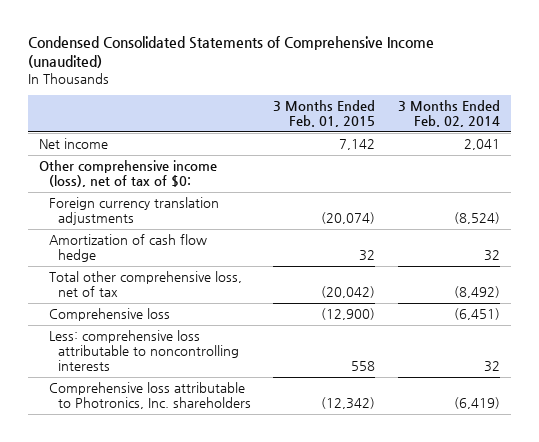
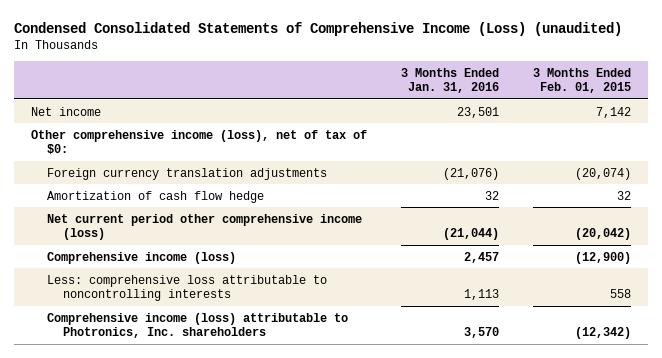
[28,36,435,69] Condensed Consolidated Statements of Comprehensive Income (unaudited) -> [13,21,622,36] Condensed Consolidated Statements of Comprehensive Income (Loss) (unaudited)
[398,100,501,128] 3 Months Ended Feb. 02, 2014 -> none
none -> [400,67,499,94] 3 Months Ended Jan. 31, 2016
[48,271,242,298] Total other comprehensive loss, net of tax -> [47,213,363,240] Net current period other comprehensive income (loss)
[48,308,170,322] Comprehensive loss -> [47,251,237,264] Comprehensive income (loss)
[48,382,251,410] Comprehensive loss attributable to Photronics, Inc. shareholders -> [47,312,349,338] Comprehensive income (loss) attributable to Photronics, Inc. shareholders

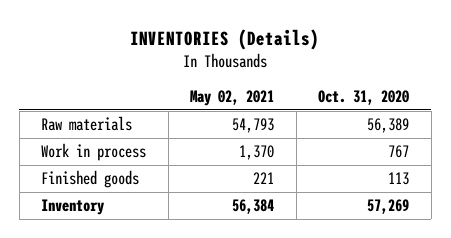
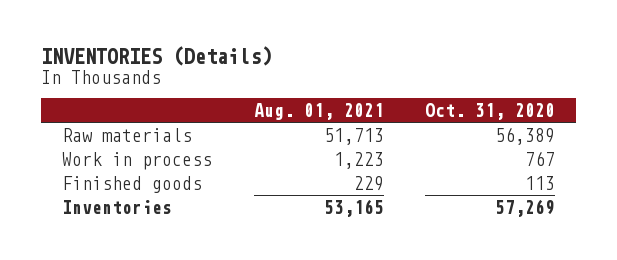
[190,90,275,107] May 02, 2021 -> none
none -> [253,102,384,120] Aug. 01, 2021
[41,199,105,216] Inventory -> [62,199,173,214] Inventories

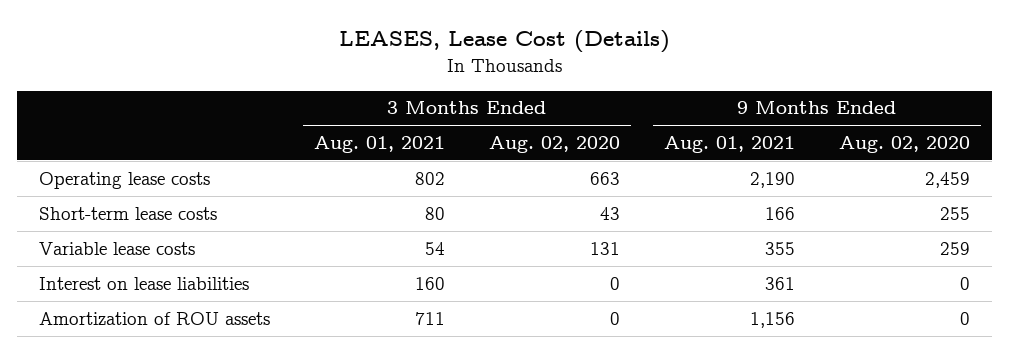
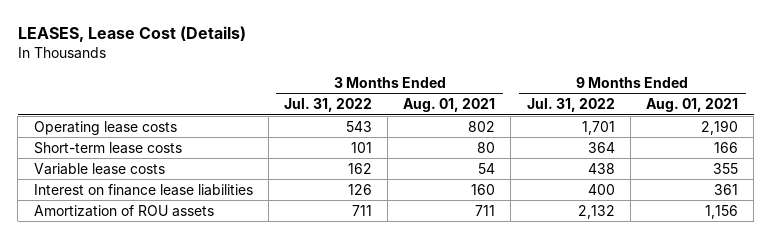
[489,136,621,154] Aug. 02, 2020 -> none
[839,136,971,154] Aug. 02, 2020 -> none
none -> [283,98,372,113] Jul. 31, 2022
none -> [526,98,615,113] Jul. 31, 2022
[39,276,250,290] Interest on lease liabilities -> [33,183,253,196] Interest on finance lease liabilities

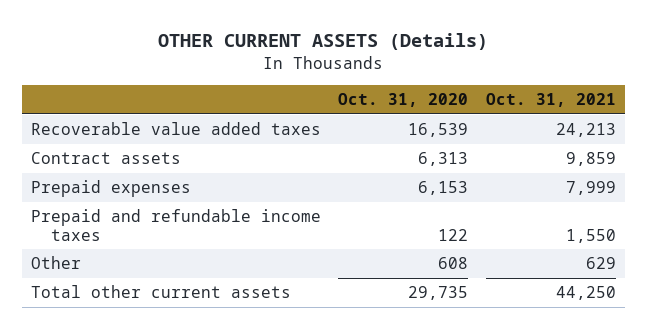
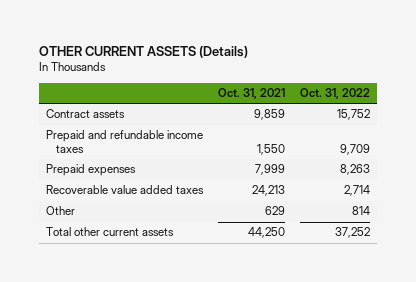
[338,92,469,107] Oct. 31, 2020 -> none
none -> [300,88,371,100] Oct. 31, 2022
[30,180,191,198] Prepaid expenses -> [46,164,137,177] Prepaid expenses
[30,122,321,136] Recoverable value added taxes -> [46,185,205,195] Recoverable value added taxes

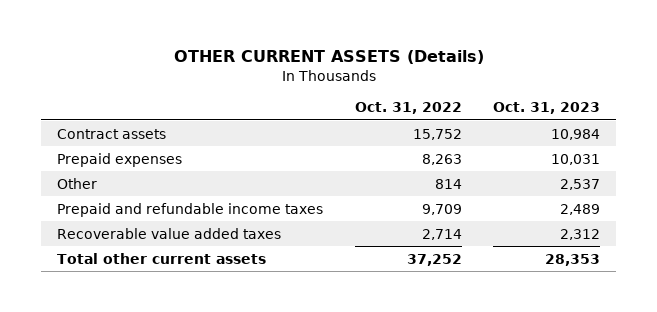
[218,88,286,100] Oct. 31, 2021 -> none
none -> [493,102,601,115] Oct. 31, 2023
[46,130,204,153] Prepaid and refundable income taxes -> [56,202,323,217] Prepaid and refundable income taxes
[46,185,205,195] Recoverable value added taxes -> [56,227,281,239] Recoverable value added taxes

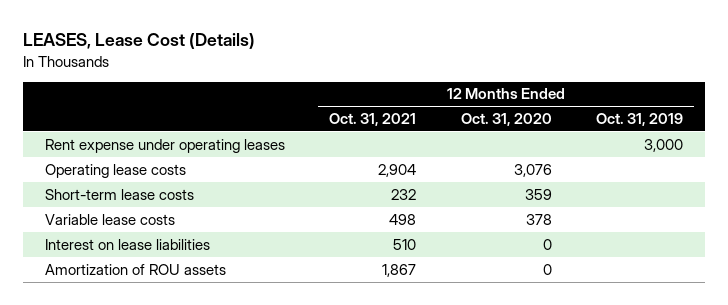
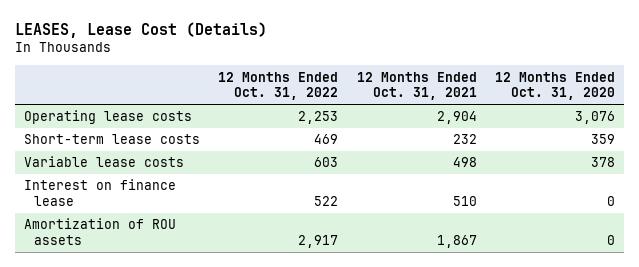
[596,113,684,127] Oct. 31, 2019 -> none
none -> [218,71,339,101] 12 Months Ended Oct. 31, 2022
[45,138,286,153] Rent expense under operating leases -> none
[45,238,211,250] Interest on lease liabilities -> [24,179,177,206] Interest on finance lease

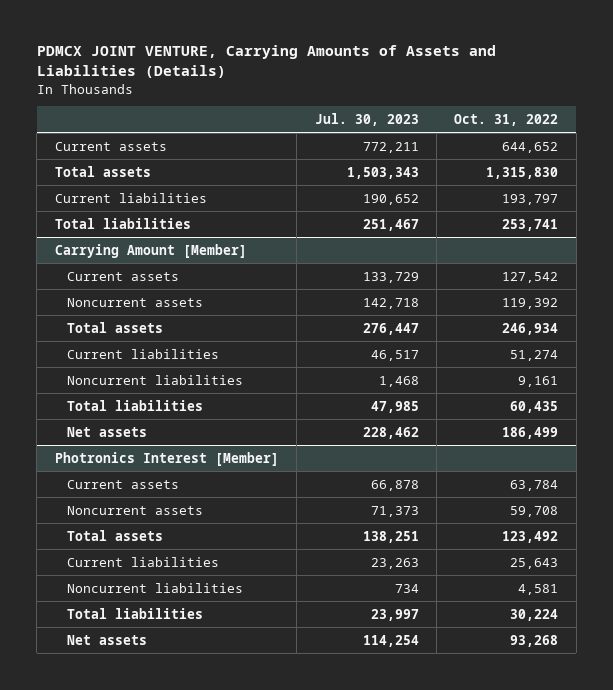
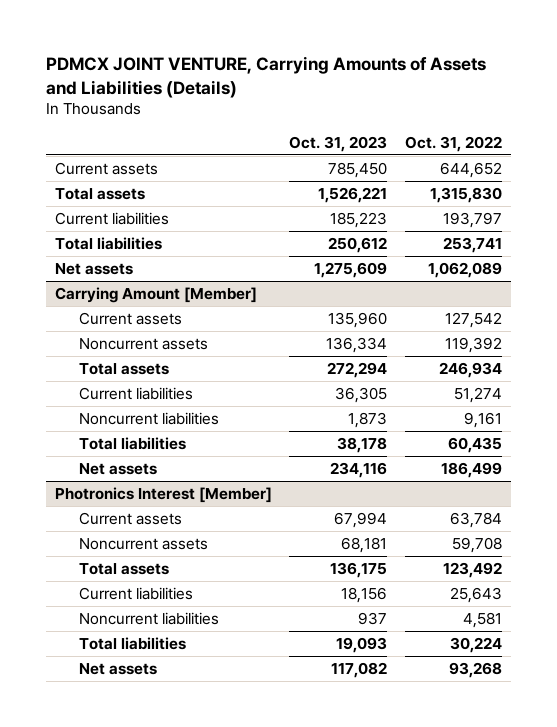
[314,112,419,126] Jul. 30, 2023 -> none
none -> [289,135,388,152] Oct. 31, 2023
none -> [54,263,133,276] Net assets

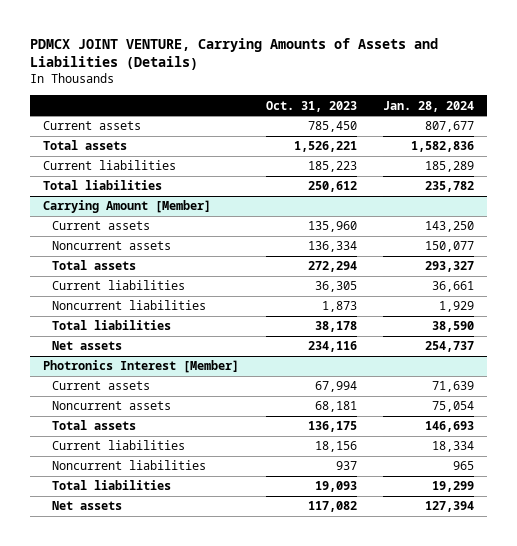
[404,135,502,152] Oct. 31, 2022 -> none
none -> [382,100,474,112] Jan. 28, 2024
[54,263,133,276] Net assets -> none

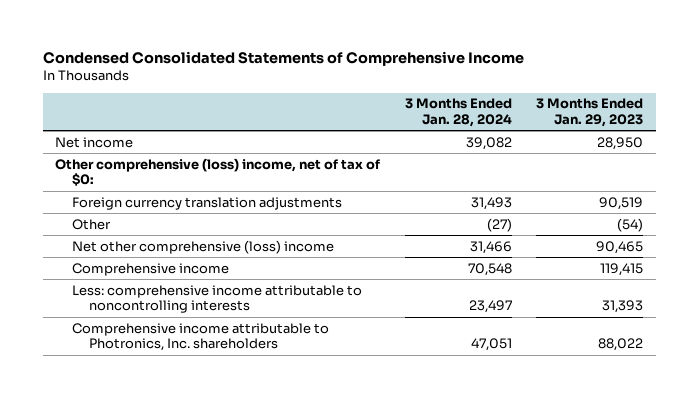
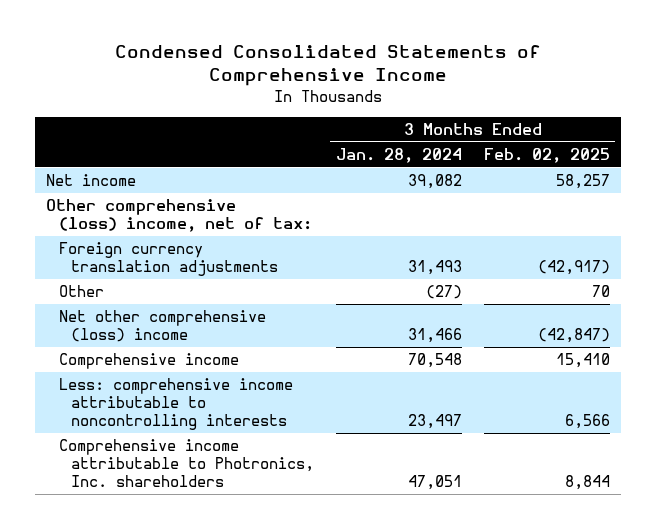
[536,98,644,127] 3 Months Ended Jan. 29, 2023 -> none
none -> [483,147,610,163] Feb. 02, 2025
[55,157,381,187] Other comprehensive (loss) income, net of tax of $0: -> [46,199,312,232] Other comprehensive (loss) income, net of tax:

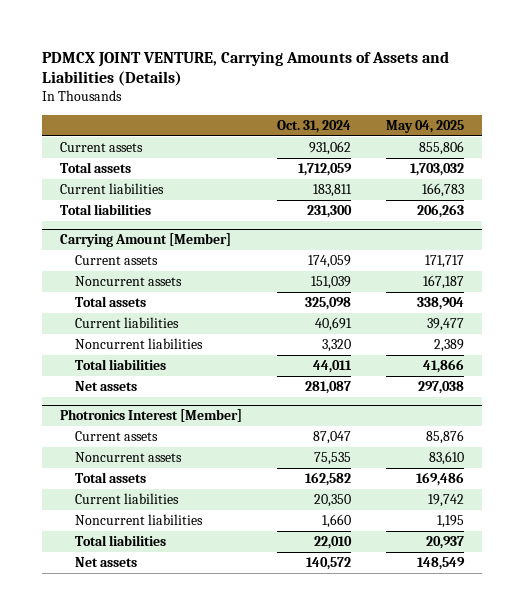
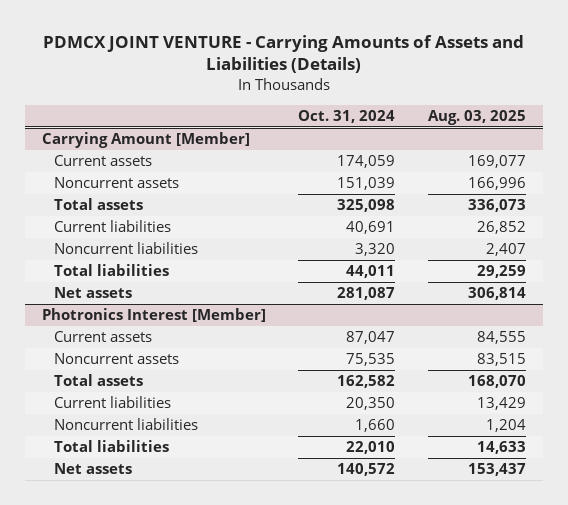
[42,50,450,87] PDMCX JOINT VENTURE, Carrying Amounts of Assets and Liabilities (Details) -> [42,34,524,74] PDMCX JOINT VENTURE - Carrying Amounts of Assets and Liabilities (Details)
[386,119,465,133] May 04, 2025 -> none
none -> [428,109,527,125] Aug. 03, 2025
[59,142,143,153] Current assets -> none
[59,162,131,174] Total assets -> none
[59,183,164,195] Current liabilities -> none
[59,204,151,216] Total liabilities -> none

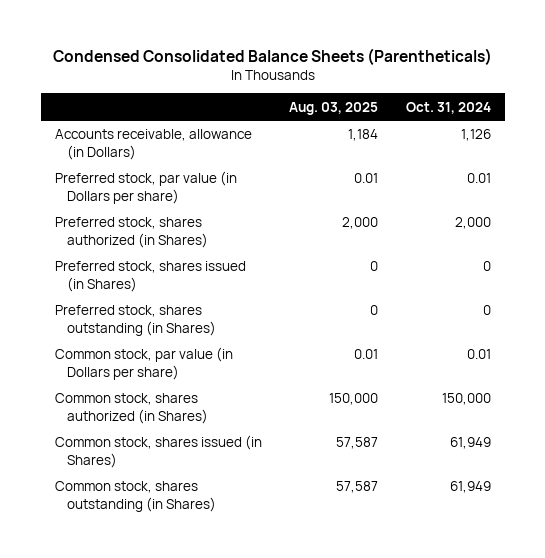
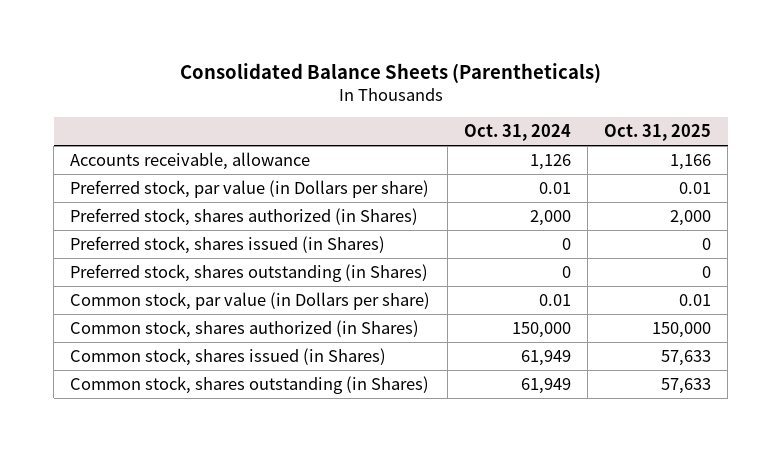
[52,47,492,65] Condensed Consolidated Balance Sheets (Parentheticals) -> [179,63,601,84] Consolidated Balance Sheets (Parentheticals)
[289,101,379,115] Aug. 03, 2025 -> none
none -> [603,124,711,142] Oct. 31, 2025
[54,129,252,160] Accounts receivable, allowance (in Dollars) -> [70,151,311,170] Accounts receivable, allowance

